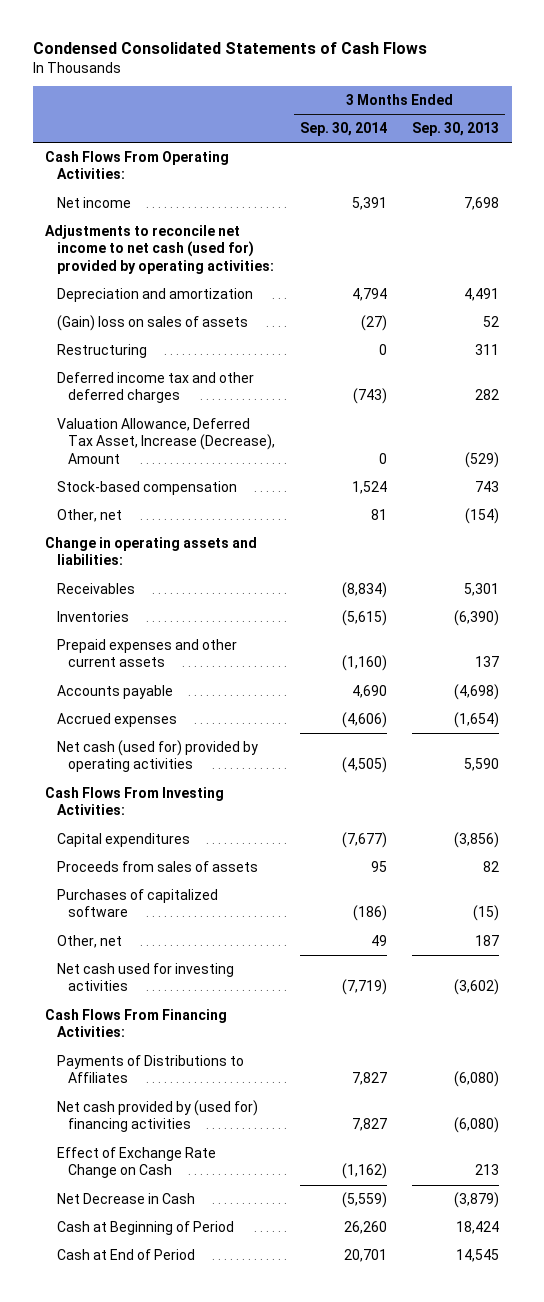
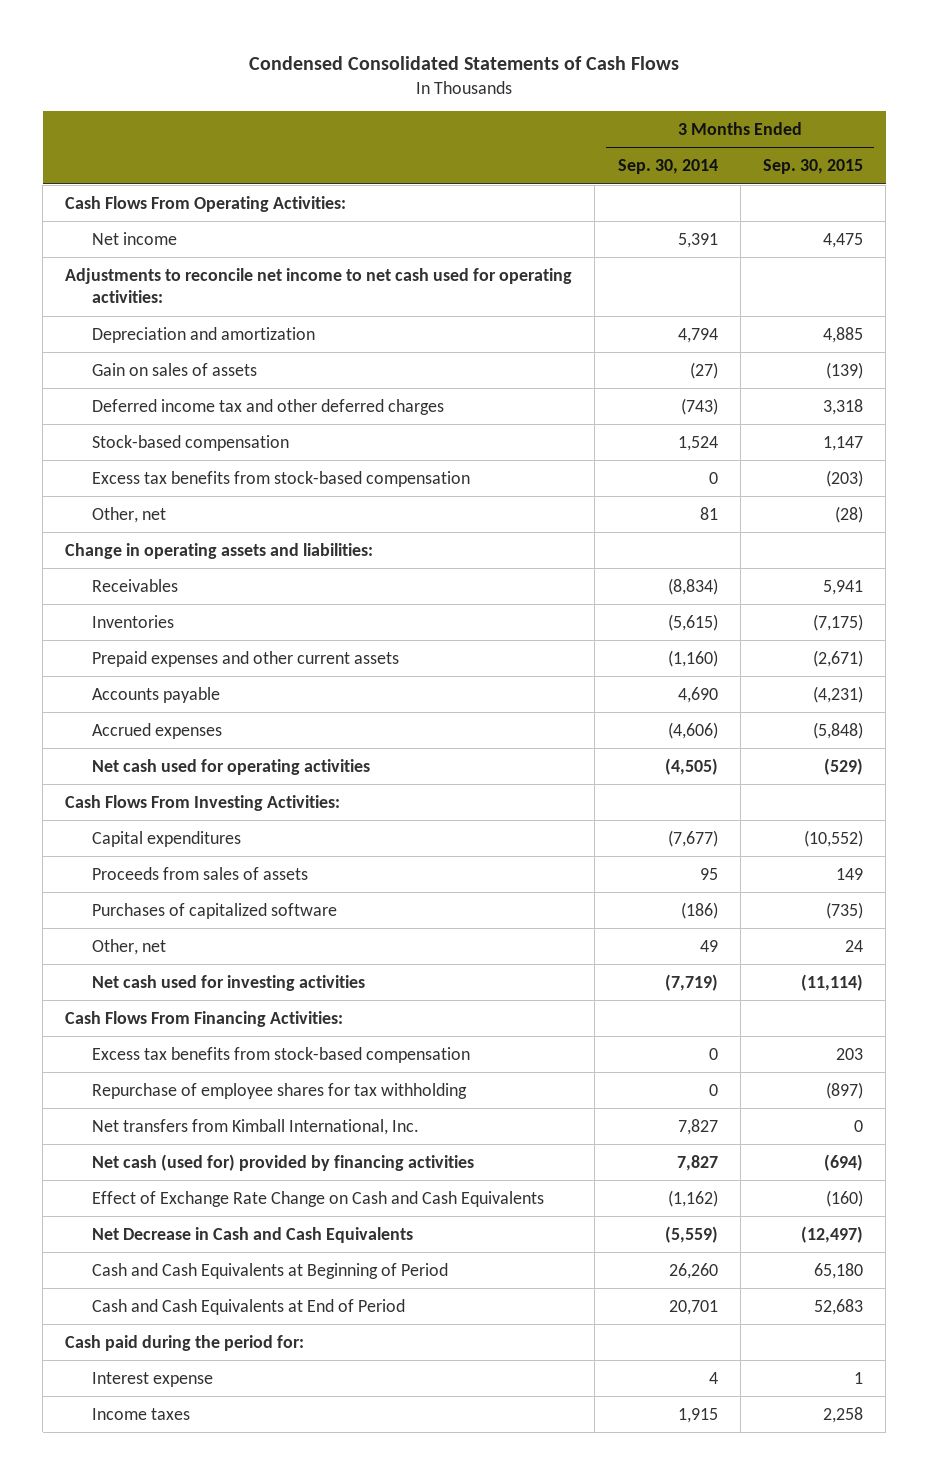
[412,122,500,137] Sep. 30, 2013 -> none
none -> [762,159,863,175] Sep. 30, 2015
[45,224,274,274] Adjustments to reconcile net income to net cash (used for) provided by operating activities: -> [65,267,573,304] Adjustments to reconcile net income to net cash used for operating activities:
[56,343,147,358] Restructuring -> none
[56,314,248,331] (Gain) loss on sales of assets -> [91,362,257,376] Gain on sales of assets
[56,417,275,464] Valuation Allowance, Deferred Tax Asset, Increase (Decrease), Amount -> none
none -> [91,470,470,487] Excess tax benefits from stock-based compensation
[56,739,258,773] Net cash (used for) provided by operating activities -> [91,758,370,775] Net cash used for operating activities
none -> [91,1046,470,1063] Excess tax benefits from stock-based compensation
none -> [91,1082,467,1099] Repurchase of employee shares for tax withholding
[56,1054,244,1084] Payments of Distributions to Affiliates -> [91,1118,419,1135] Net transfers from Kimball International, Inc.
[56,1099,258,1133] Net cash provided by (used for) financing activities -> [91,1153,474,1171] Net cash (used for) provided by financing activities
[56,1146,216,1179] Effect of Exchange Rate Change on Cash -> [91,1190,544,1207] Effect of Exchange Rate Change on Cash and Cash Equivalents
[56,1192,195,1204] Net Decrease in Cash -> [91,1226,413,1243] Net Decrease in Cash and Cash Equivalents
[56,1220,234,1235] Cash at Beginning of Period -> [91,1262,448,1279] Cash and Cash Equivalents at Beginning of Period
[56,1248,195,1260] Cash at End of Period -> [91,1298,405,1315] Cash and Cash Equivalents at End of Period
none -> [65,1334,305,1351] Cash paid during the period for:
none -> [91,1371,213,1387] Interest expense
none -> [91,1407,190,1420] Income taxes

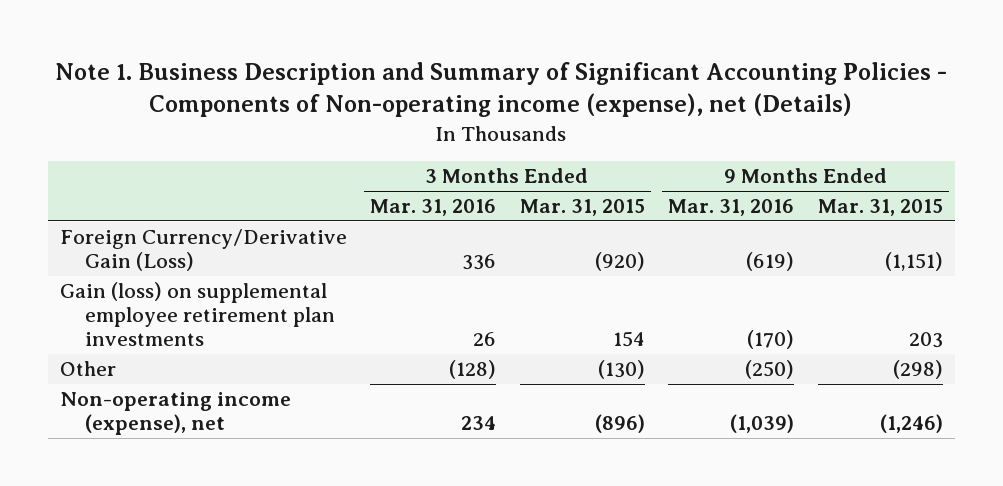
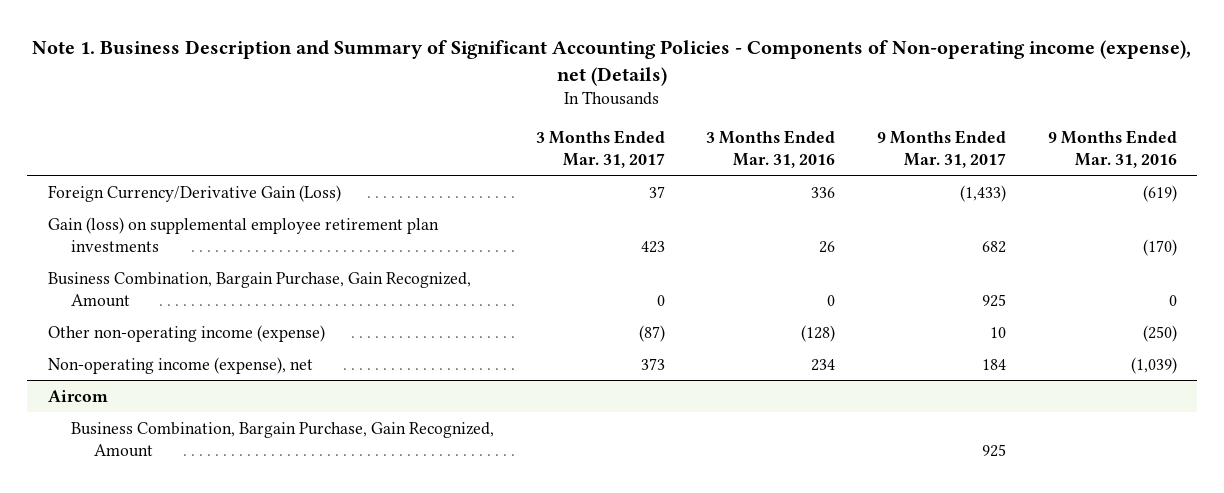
[519,199,645,217] Mar. 31, 2015 -> none
[817,199,943,217] Mar. 31, 2015 -> none
none -> [535,129,665,169] 3 Months Ended Mar. 31, 2017
none -> [876,129,1006,169] 9 Months Ended Mar. 31, 2017
none -> [47,271,471,307] Business Combination, Bargain Purchase, Gain Recognized, Amount
[59,361,116,377] Other -> [47,324,325,342] Other non-operating income (expense)
none -> [47,389,108,402] Aircom
none -> [71,421,495,457] Business Combination, Bargain Purchase, Gain Recognized, Amount

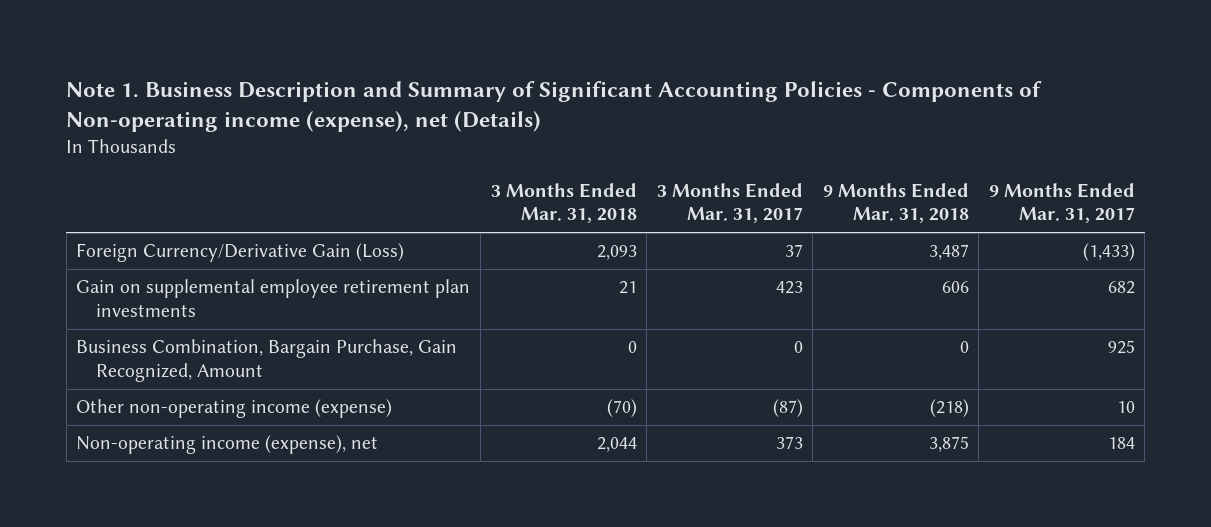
[706,129,836,169] 3 Months Ended Mar. 31, 2016 -> none
[1047,129,1177,169] 9 Months Ended Mar. 31, 2016 -> none
none -> [490,182,637,224] 3 Months Ended Mar. 31, 2018
none -> [822,182,969,224] 9 Months Ended Mar. 31, 2018
[47,216,439,252] Gain (loss) on supplemental employee retirement plan investments -> [76,279,471,317] Gain on supplemental employee retirement plan investments
[47,389,108,402] Aircom -> none
[71,421,495,457] Business Combination, Bargain Purchase, Gain Recognized, Amount -> none

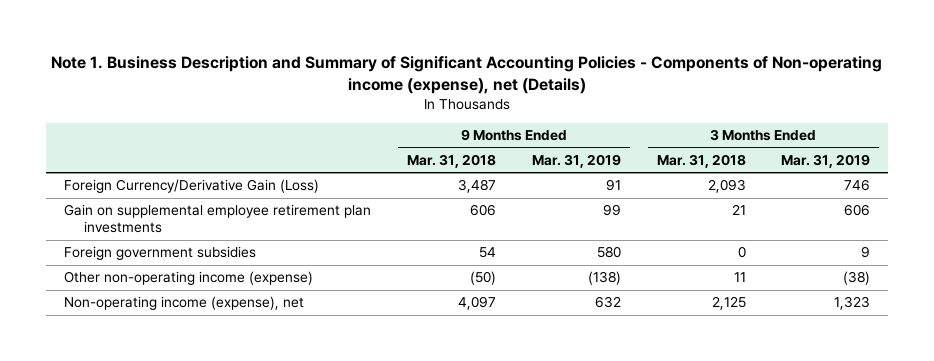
[656,182,803,224] 3 Months Ended Mar. 31, 2017 -> none
[988,182,1135,224] 9 Months Ended Mar. 31, 2017 -> none
none -> [531,153,621,168] Mar. 31, 2019
none -> [781,153,871,168] Mar. 31, 2019
[76,339,458,382] Business Combination, Bargain Purchase, Gain Recognized, Amount -> none
none -> [64,246,257,261] Foreign government subsidies
[606,399,637,418] (70) -> [733,272,746,283] 11
[929,399,969,418] (218) -> [469,271,496,286] (50)
[596,437,637,453] 2,044 -> [711,296,746,311] 2,125
[928,436,969,453] 3,875 -> [457,296,496,311] 4,097

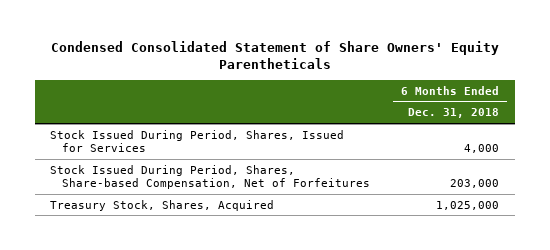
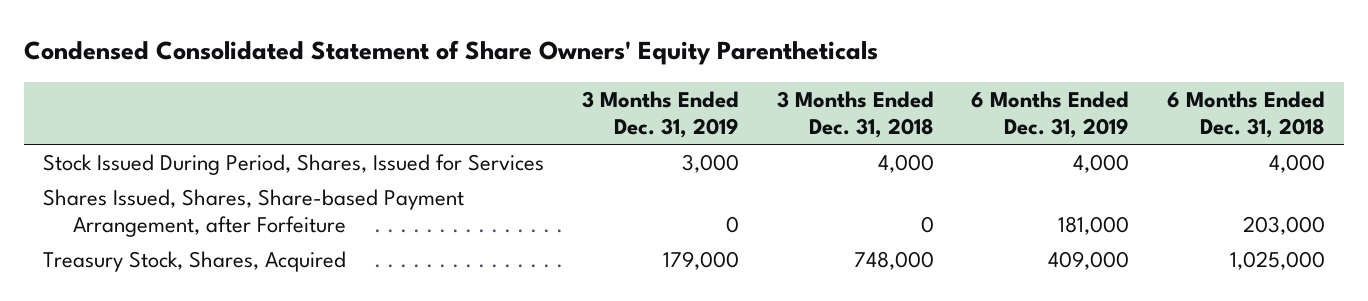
none -> [581,90,739,139] 3 Months Ended Dec. 31, 2019
none -> [776,90,934,139] 3 Months Ended Dec. 31, 2018
none -> [971,90,1130,139] 6 Months Ended Dec. 31, 2019
[50,164,370,189] Stock Issued During Period, Shares, Share-based Compensation, Net of Forfeitures -> [43,188,465,238] Shares Issued, Shares, Share-based Payment Arrangement, after Forfeiture

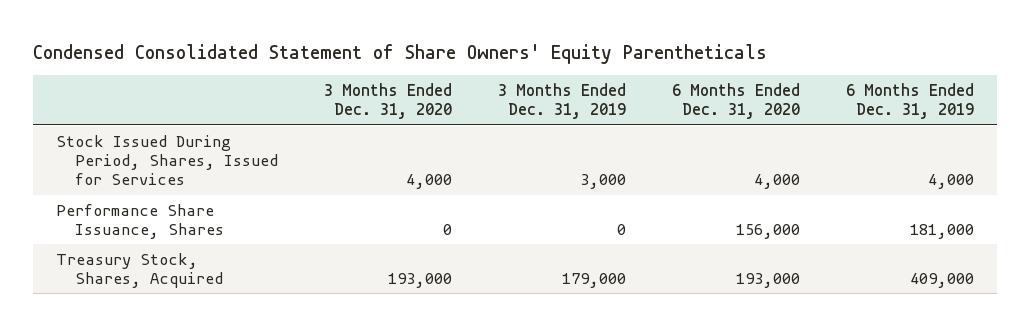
[776,90,934,139] 3 Months Ended Dec. 31, 2018 -> none
[1167,90,1326,139] 6 Months Ended Dec. 31, 2018 -> none
none -> [324,83,453,120] 3 Months Ended Dec. 31, 2020
none -> [671,83,800,120] 6 Months Ended Dec. 31, 2020
[43,188,465,238] Shares Issued, Shares, Share-based Payment Arrangement, after Forfeiture -> [56,203,225,239] Performance Share Issuance, Shares

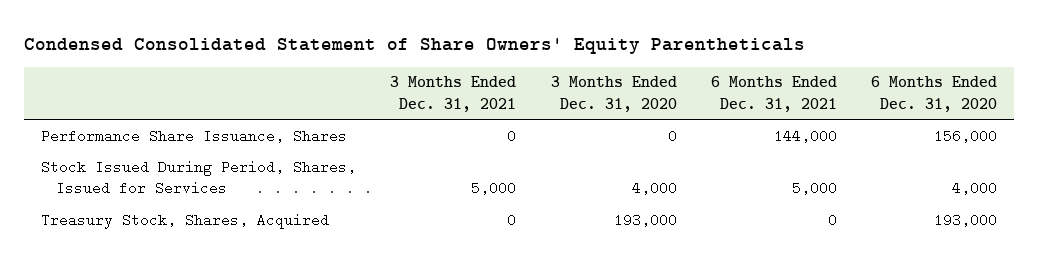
[498,83,627,120] 3 Months Ended Dec. 31, 2019 -> none
[845,83,974,120] 6 Months Ended Dec. 31, 2019 -> none
none -> [390,76,517,112] 3 Months Ended Dec. 31, 2021
none -> [710,76,837,112] 6 Months Ended Dec. 31, 2021
[56,134,279,186] Stock Issued During Period, Shares, Issued for Services -> [40,159,356,196] Stock Issued During Period, Shares, Issued for Services

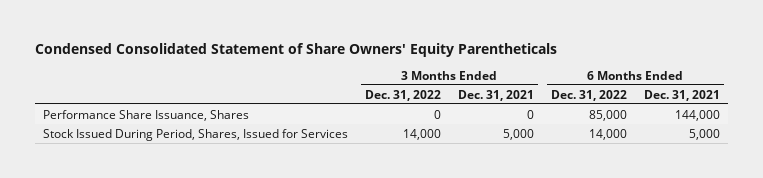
[550,76,677,112] 3 Months Ended Dec. 31, 2020 -> none
[871,76,998,112] 6 Months Ended Dec. 31, 2020 -> none
none -> [365,89,442,101] Dec. 31, 2022
none -> [550,89,627,101] Dec. 31, 2022
[40,212,329,229] Treasury Stock, Shares, Acquired -> none

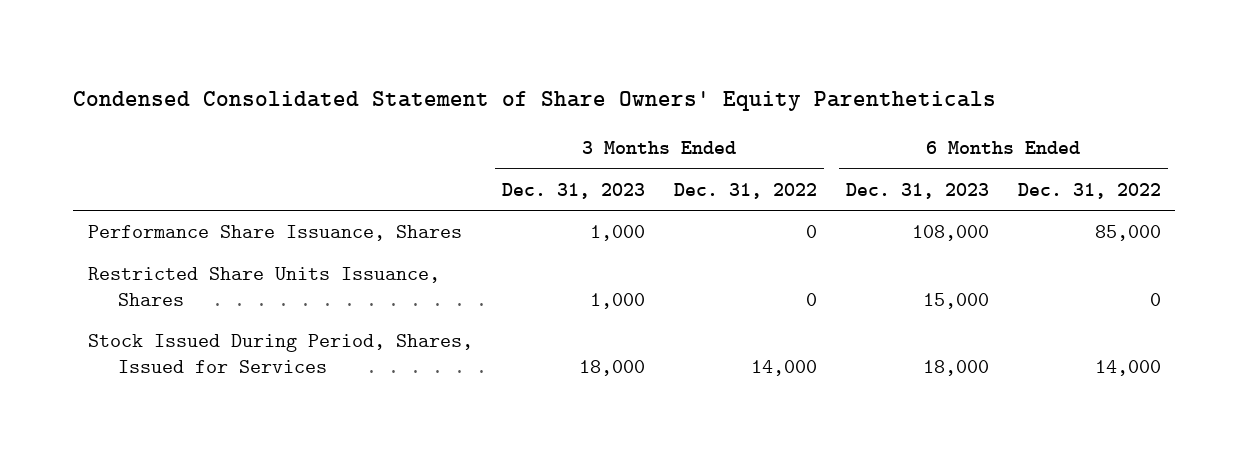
[457,89,534,101] Dec. 31, 2021 -> none
[643,89,720,101] Dec. 31, 2021 -> none
none -> [501,182,645,199] Dec. 31, 2023
none -> [845,182,989,199] Dec. 31, 2023
none -> [87,267,440,307] Restricted Share Units Issuance, Shares

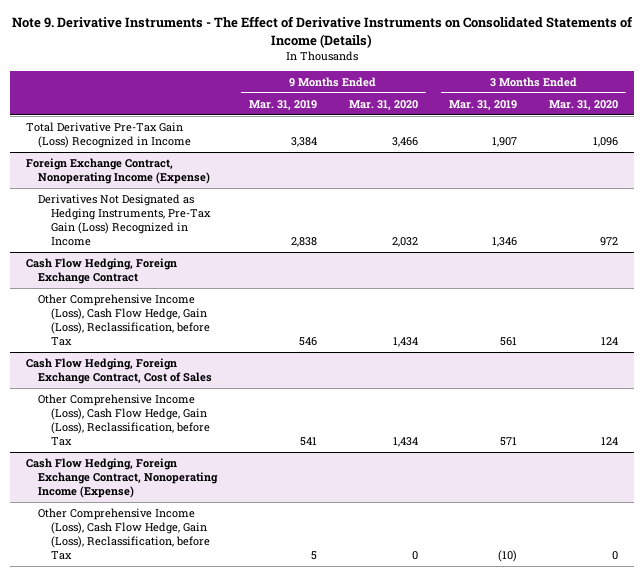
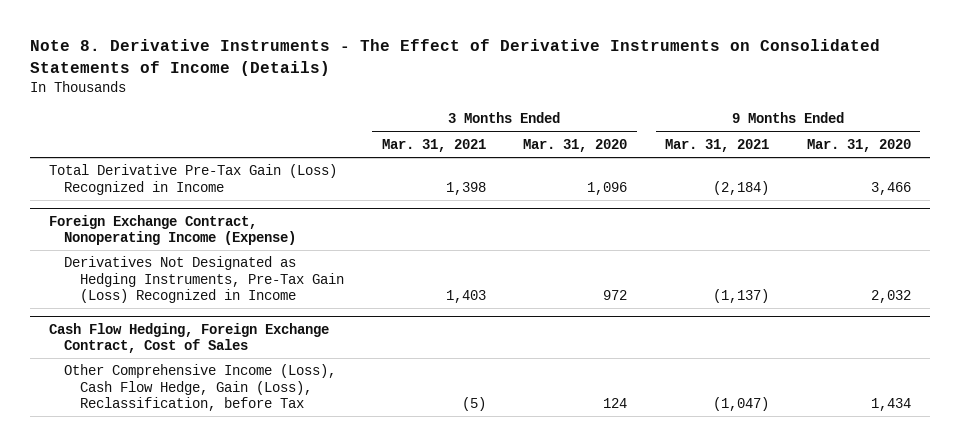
[11,16,633,48] Note 9. Derivative Instruments - The Effect of Derivative Instruments on Consolidated Statements of Income (Details) -> [29,39,880,77] Note 8. Derivative Instruments - The Effect of Derivative Instruments on Consolidated Statements of Income (Details)
[249,99,318,110] Mar. 31, 2019 -> none
[449,99,518,110] Mar. 31, 2019 -> none
none -> [381,138,486,152] Mar. 31, 2021
none -> [664,138,769,152] Mar. 31, 2021
[25,258,177,284] Cash Flow Hedging, Foreign Exchange Contract -> none
[38,294,211,346] Other Comprehensive Income (Loss), Cash Flow Hedge, Gain (Loss), Reclassification, before Tax -> none
[25,458,219,498] Cash Flow Hedging, Foreign Exchange Contract, Nonoperating Income (Expense) -> none
[38,508,211,560] Other Comprehensive Income (Loss), Cash Flow Hedge, Gain (Loss), Reclassification, before Tax -> none

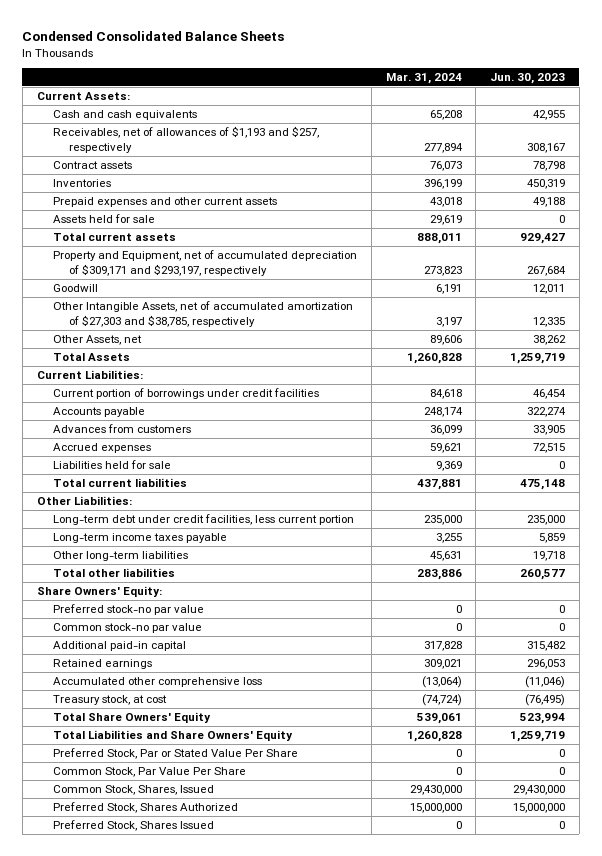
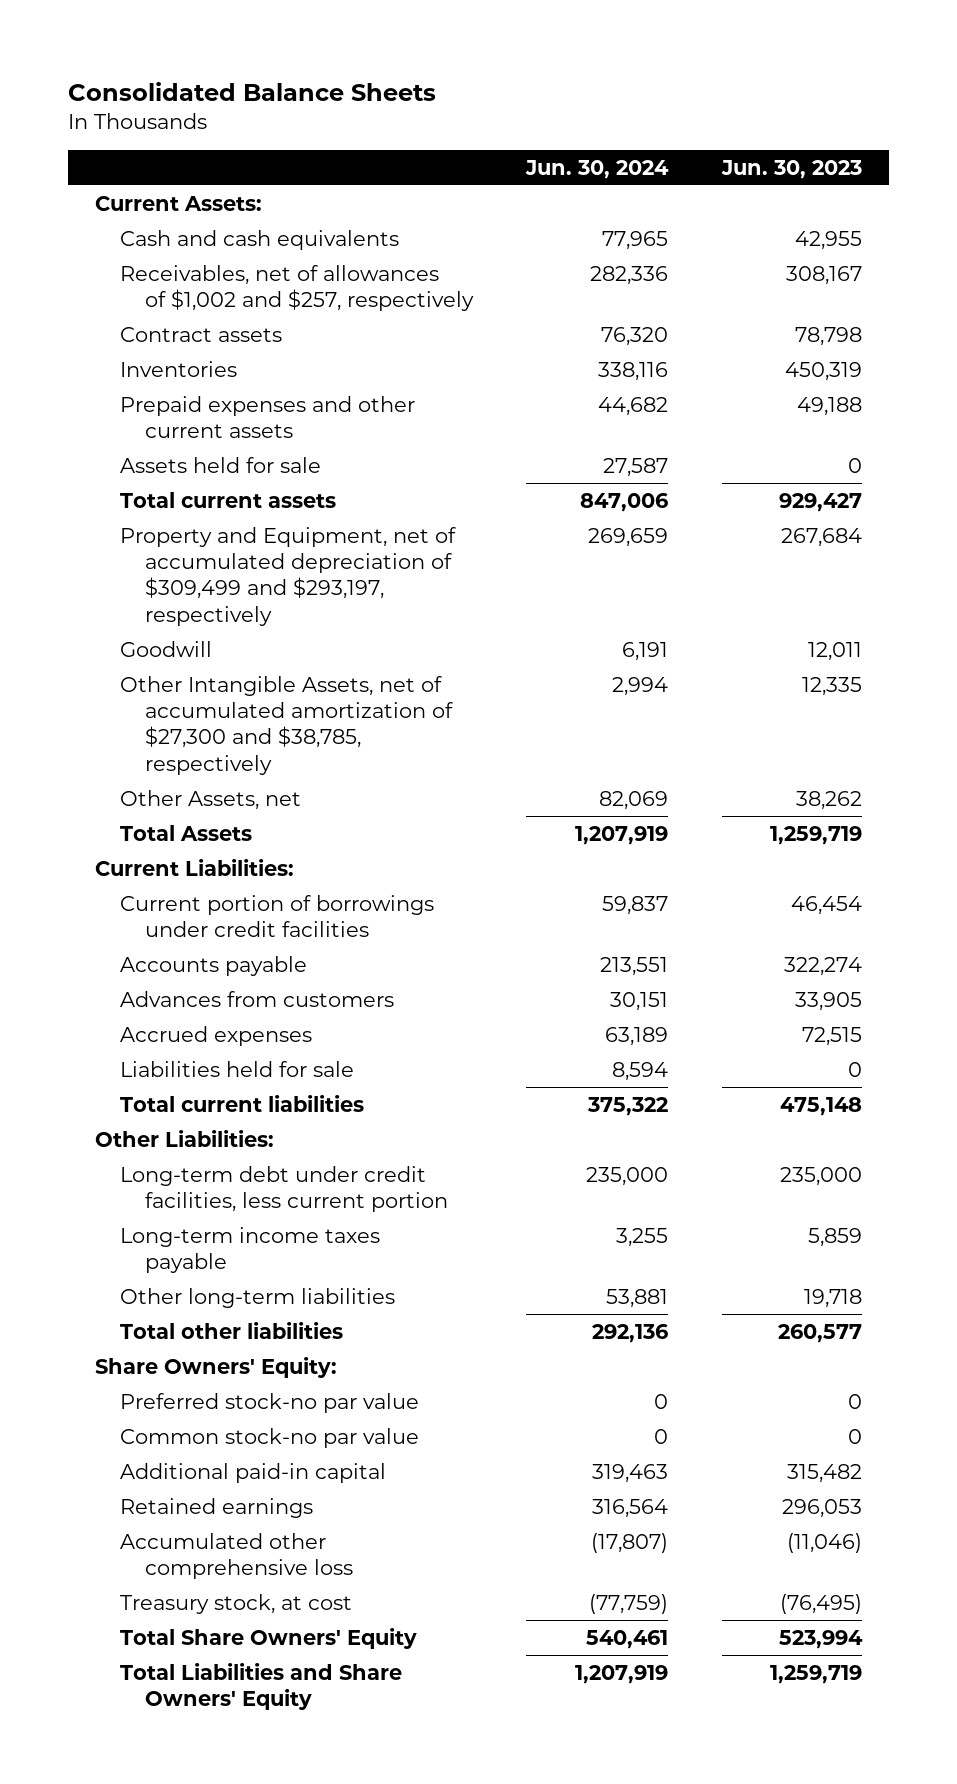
[22,30,285,41] Condensed Consolidated Balance Sheets -> [68,81,437,101] Consolidated Balance Sheets
[385,73,462,85] Mar. 31, 2024 -> none
none -> [525,159,670,179] Jun. 30, 2024
[53,126,320,153] Receivables, net of allowances of $1,193 and $257, respectively -> [119,264,475,312] Receivables, net of allowances of $1,002 and $257, respectively
[53,250,358,276] Property and Equipment, net of accumulated depreciation of $309,171 and $293,197, respectively -> [119,526,456,626] Property and Equipment, net of accumulated depreciation of $309,499 and $293,197, respectively
[53,301,354,327] Other Intangible Assets, net of accumulated amortization of $27,303 and $38,785, respectively -> [119,675,454,775] Other Intangible Assets, net of accumulated amortization of $27,300 and $38,785, respectively
[53,748,299,760] Preferred Stock, Par or Stated Value Per Share -> none
[53,767,247,778] Common Stock, Par Value Per Share -> none
[53,785,215,796] Common Stock, Shares, Issued -> none
[53,802,239,814] Preferred Stock, Shares Authorized -> none
[53,820,215,832] Preferred Stock, Shares Issued -> none

